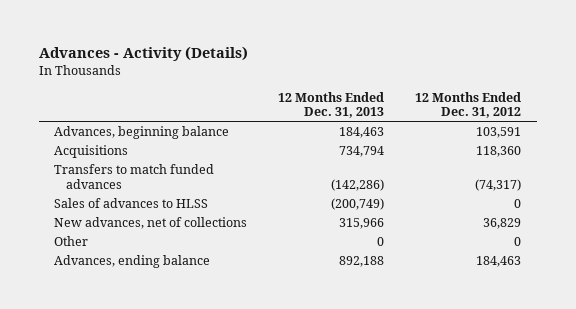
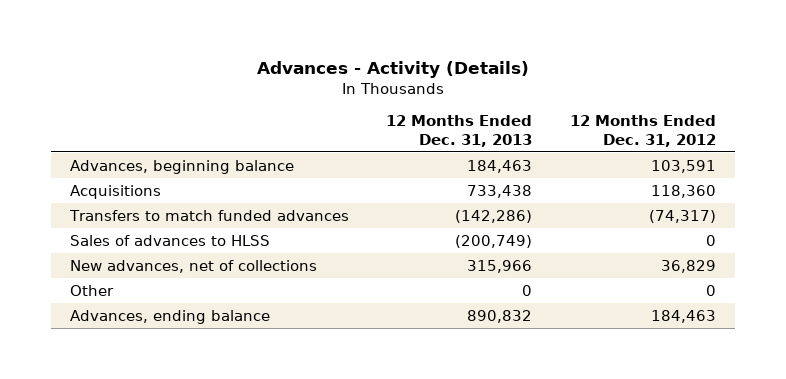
[339,146,385,158] 734,794 -> [467,184,533,198] 733,438
[339,256,385,268] 892,188 -> [467,309,533,323] 890,832

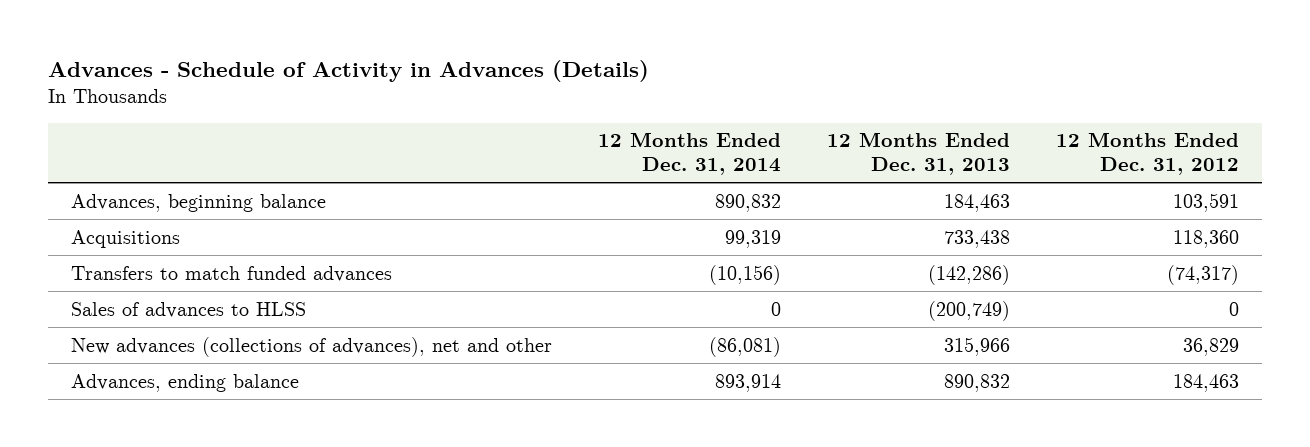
[256,60,529,78] Advances - Activity (Details) -> [47,60,649,83] Advances - Schedule of Activity in Advances (Details)
none -> [597,132,781,175] 12 Months Ended Dec. 31, 2014
[69,284,114,296] Other -> none
[69,259,317,273] New advances, net of collections -> [70,336,552,357] New advances (collections of advances), net and other

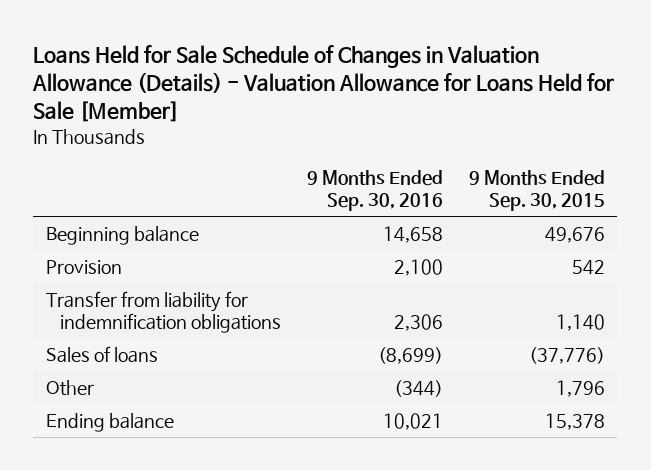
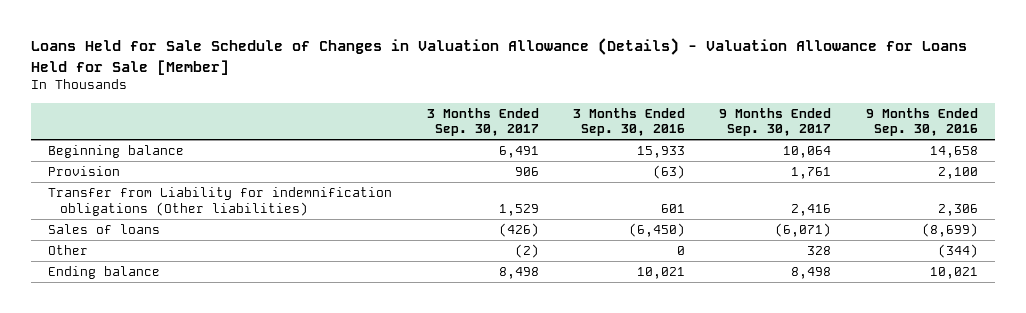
[468,170,605,212] 9 Months Ended Sep. 30, 2015 -> none
none -> [426,107,539,137] 3 Months Ended Sep. 30, 2017
none -> [573,107,686,137] 3 Months Ended Sep. 30, 2016
none -> [719,107,832,137] 9 Months Ended Sep. 30, 2017
[46,291,282,334] Transfer from liability for indemnification obligations -> [48,187,393,216] Transfer from Liability for indemnification obligations (Other liabilities)

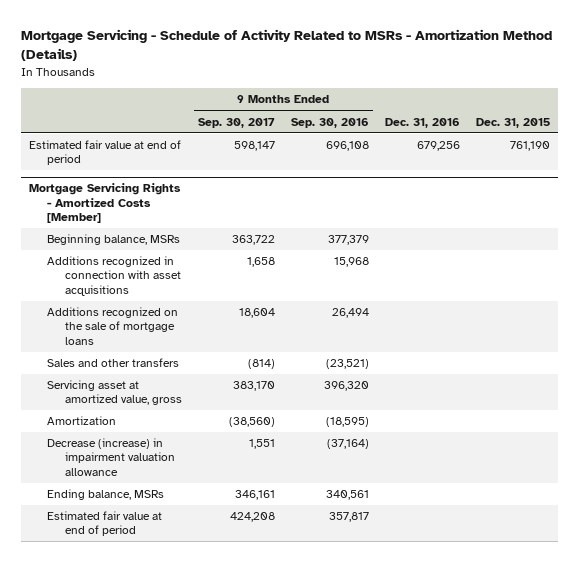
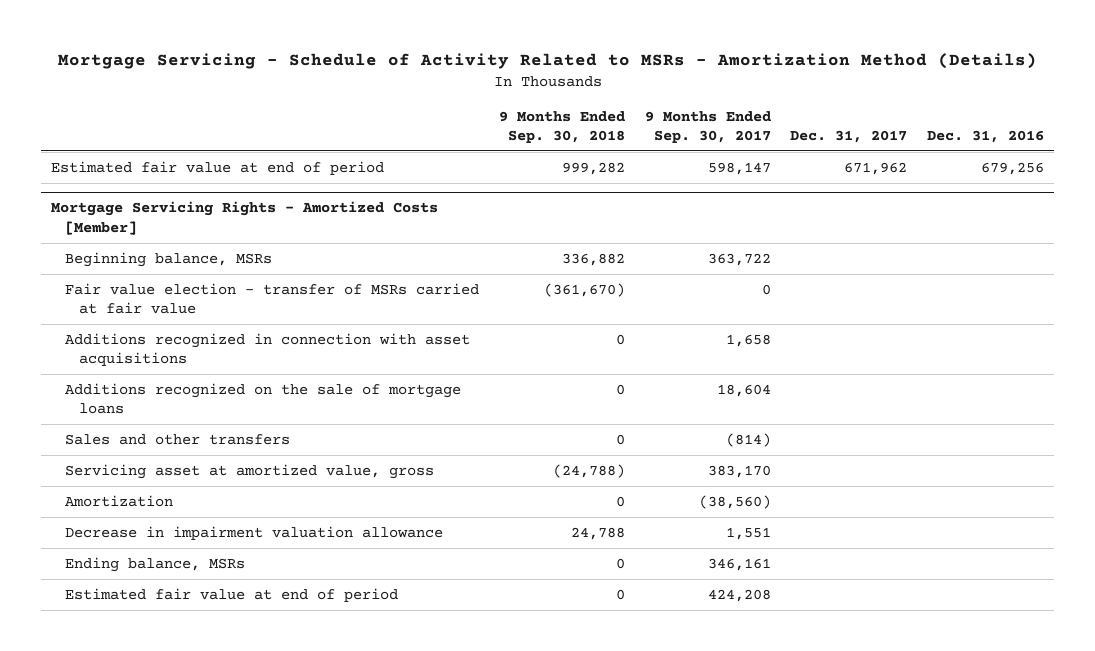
[290,117,369,128] Sep. 30, 2016 -> none
[475,117,550,128] Dec. 31, 2015 -> none
none -> [498,110,625,144] 9 Months Ended Sep. 30, 2018
none -> [790,130,908,144] Dec. 31, 2017
none -> [65,282,480,315] Fair value election - transfer of MSRs carried at fair value
[47,438,176,476] Decrease (increase) in impairment valuation allowance -> [65,525,444,540] Decrease in impairment valuation allowance

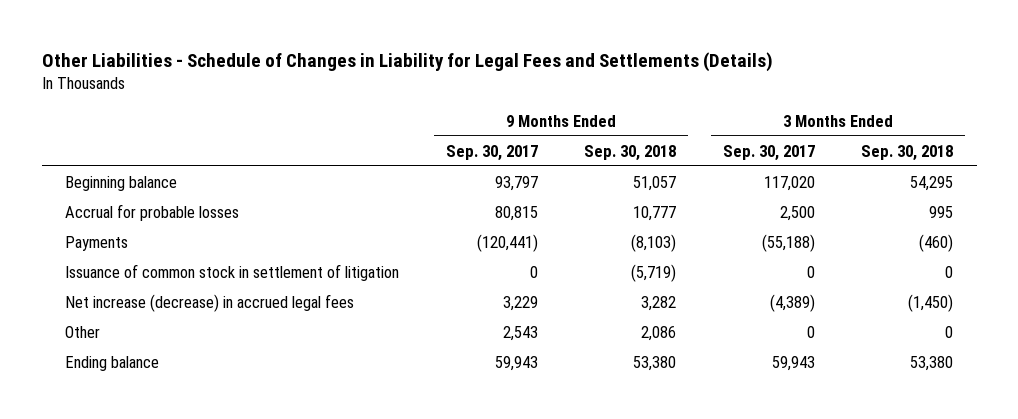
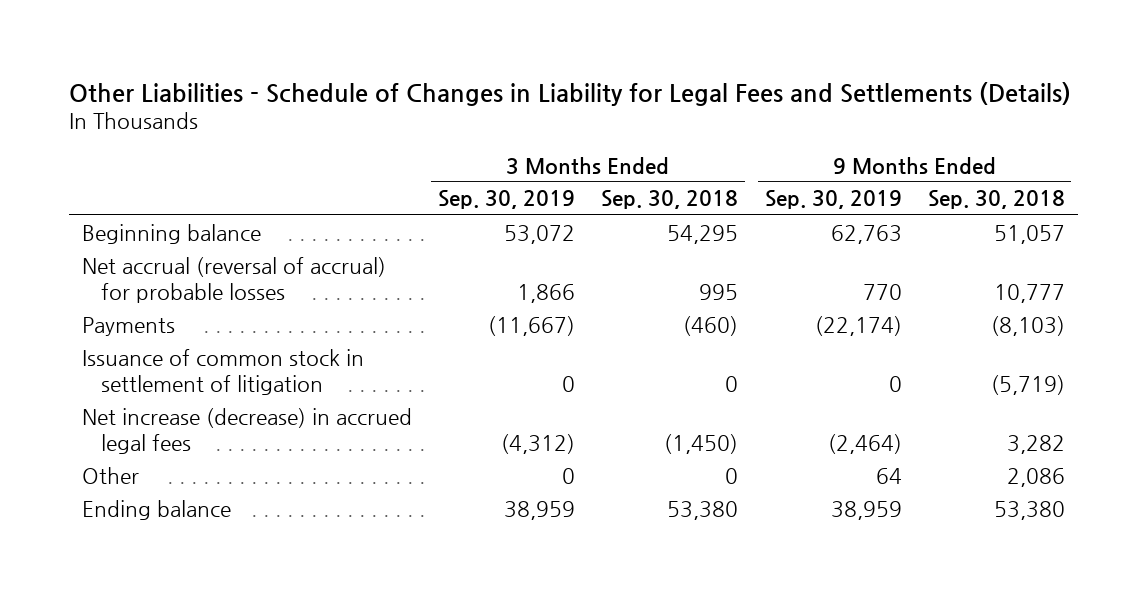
[445,144,538,161] Sep. 30, 2017 -> none
[722,144,815,161] Sep. 30, 2017 -> none
none -> [437,190,575,210] Sep. 30, 2019
none -> [764,190,902,210] Sep. 30, 2019
[64,203,239,221] Accrual for probable losses -> [81,256,386,304] Net accrual (reversal of accrual) for probable losses

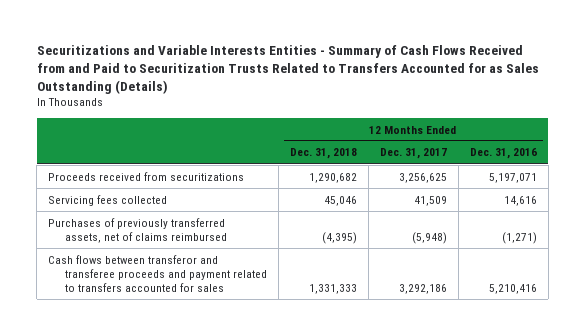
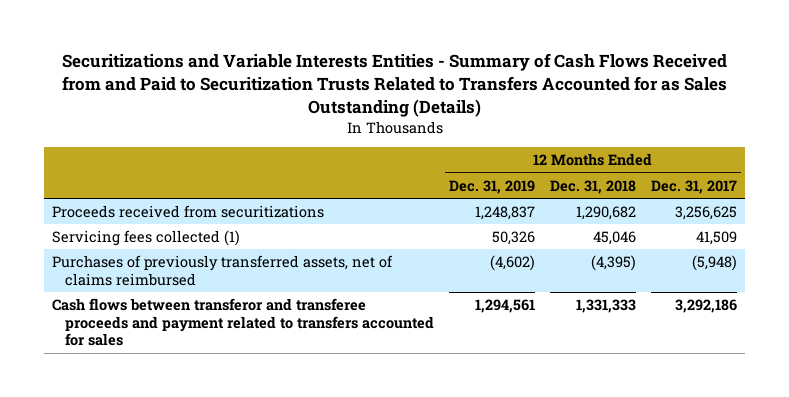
[469,148,537,160] Dec. 31, 2016 -> none
none -> [448,179,535,194] Dec. 31, 2019
[48,194,168,206] Servicing fees collected -> [51,230,240,247] Servicing fees collected (1)

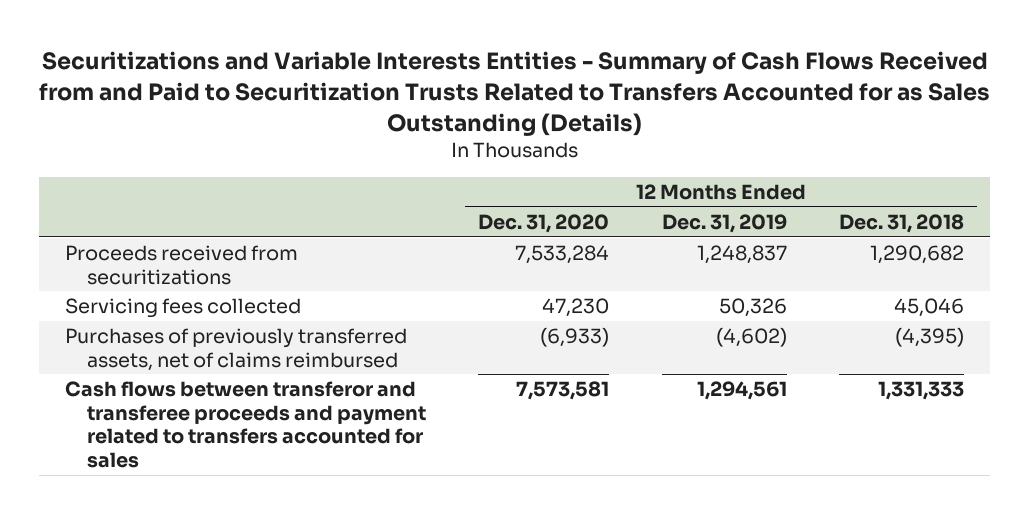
[651,179,738,194] Dec. 31, 2017 -> none
none -> [478,214,610,234] Dec. 31, 2020
[51,230,240,247] Servicing fees collected (1) -> [65,298,302,319] Servicing fees collected

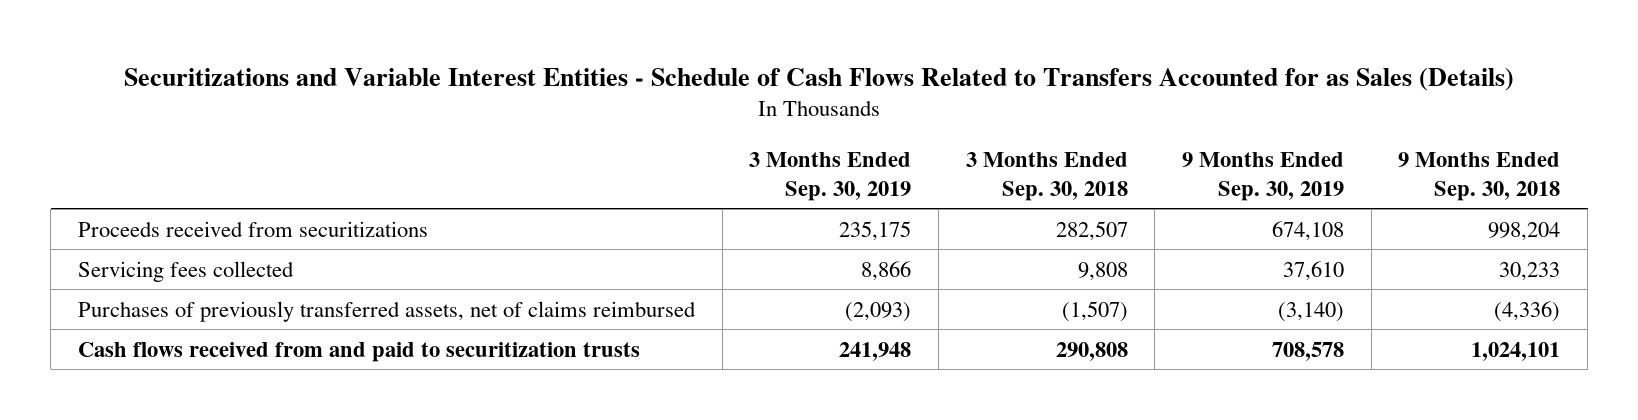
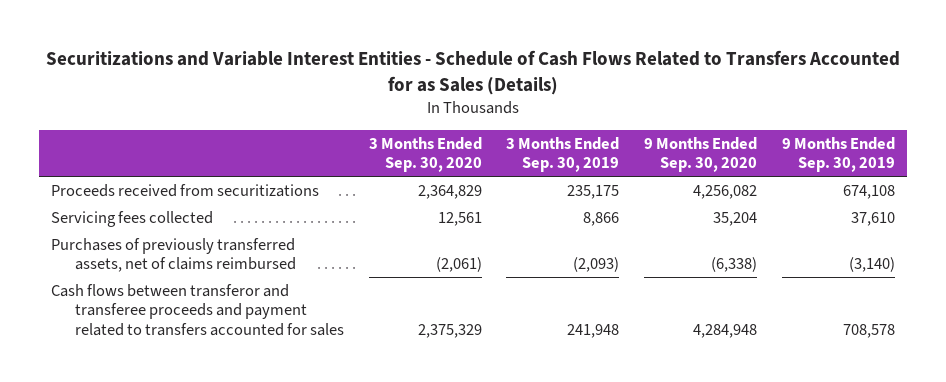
[965,151,1128,201] 3 Months Ended Sep. 30, 2018 -> none
[1398,151,1561,201] 9 Months Ended Sep. 30, 2018 -> none
none -> [368,136,482,173] 3 Months Ended Sep. 30, 2020
none -> [643,136,757,173] 9 Months Ended Sep. 30, 2020
[78,341,641,362] Cash flows received from and paid to securitization trusts -> [51,283,344,336] Cash flows between transferor and transferee proceeds and payment related to transfers accounted for sales

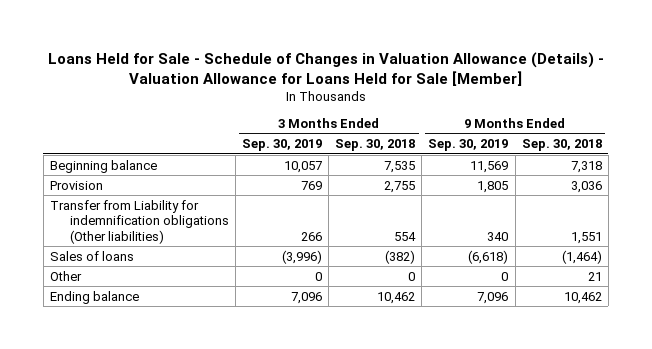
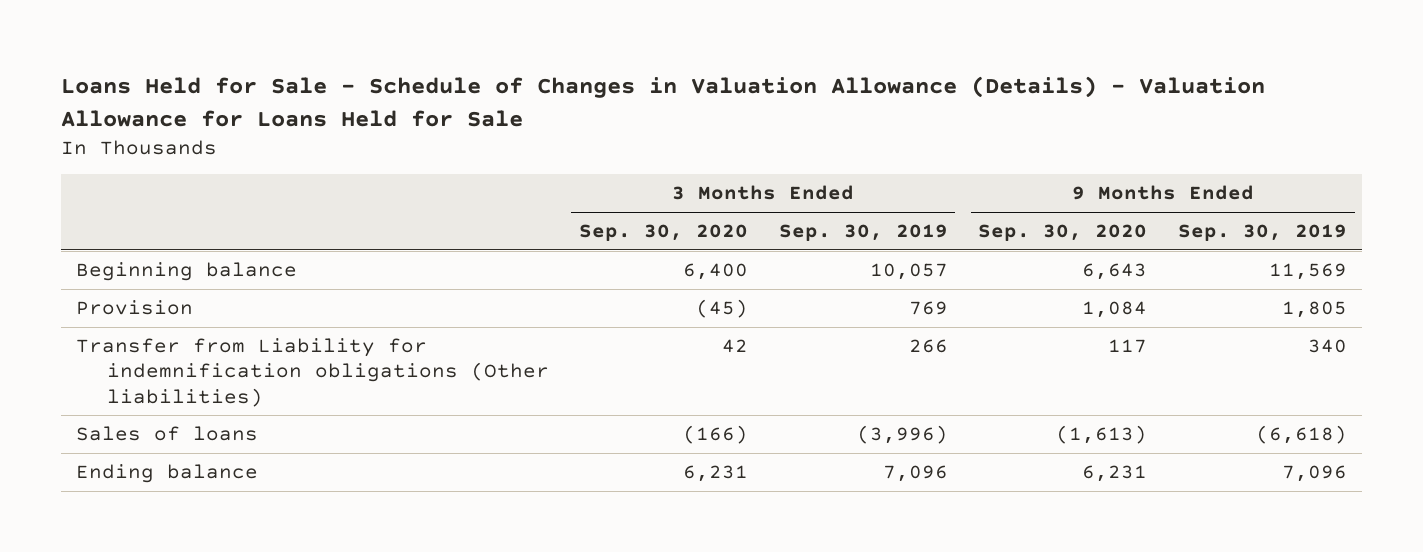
[47,51,604,86] Loans Held for Sale - Schedule of Changes in Valuation Allowance (Details) - Valuation Allowance for Loans Held for Sale [Member] -> [60,76,1265,127] Loans Held for Sale - Schedule of Changes in Valuation Allowance (Details) - Valuation Allowance for Loans Held for Sale
[335,139,416,152] Sep. 30, 2018 -> none
[521,139,602,152] Sep. 30, 2018 -> none
none -> [579,223,749,241] Sep. 30, 2020
none -> [978,223,1148,241] Sep. 30, 2020
[50,270,83,281] Other -> none

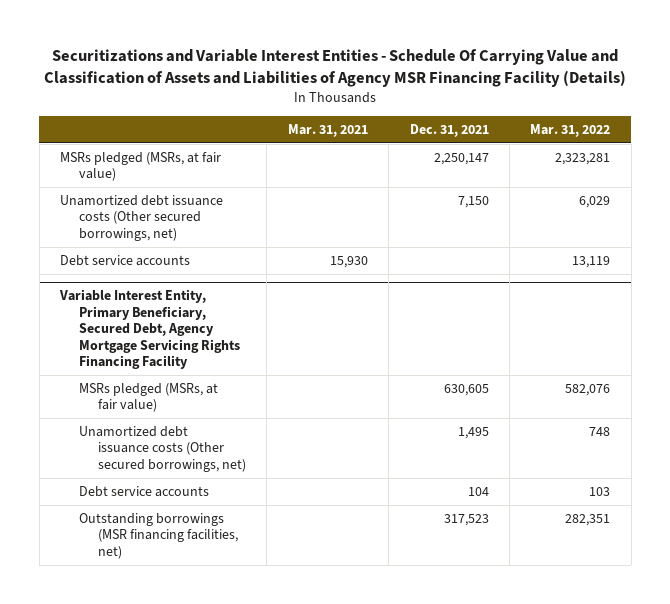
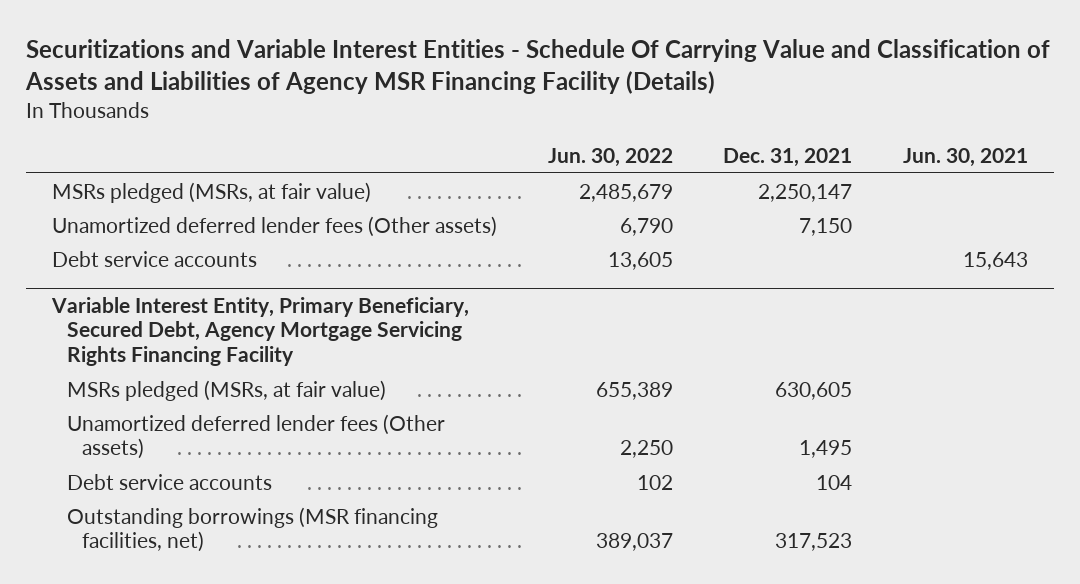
[287,124,368,138] Mar. 31, 2021 -> none
[530,124,611,138] Mar. 31, 2022 -> none
none -> [547,147,673,167] Jun. 30, 2022
none -> [903,147,1029,167] Jun. 30, 2021
[59,194,223,241] Unamortized debt issuance costs (Other secured borrowings, net) -> [51,215,497,237] Unamortized deferred lender fees (Other assets)
[79,425,247,472] Unamortized debt issuance costs (Other secured borrowings, net) -> [66,413,445,460] Unamortized deferred lender fees (Other assets)

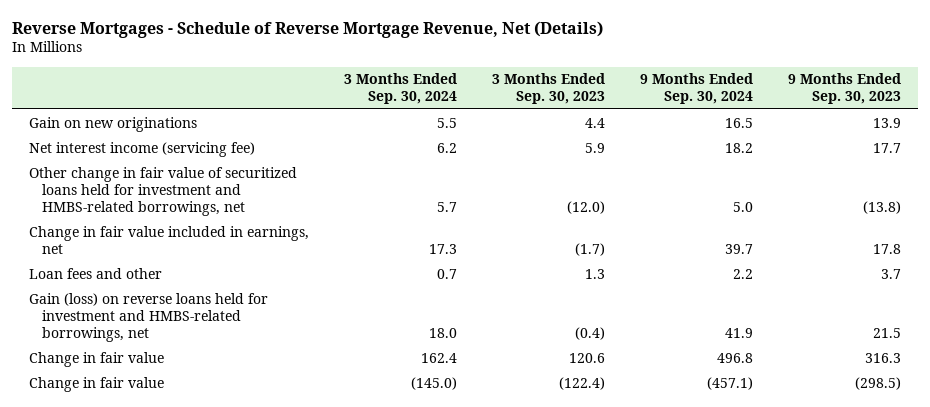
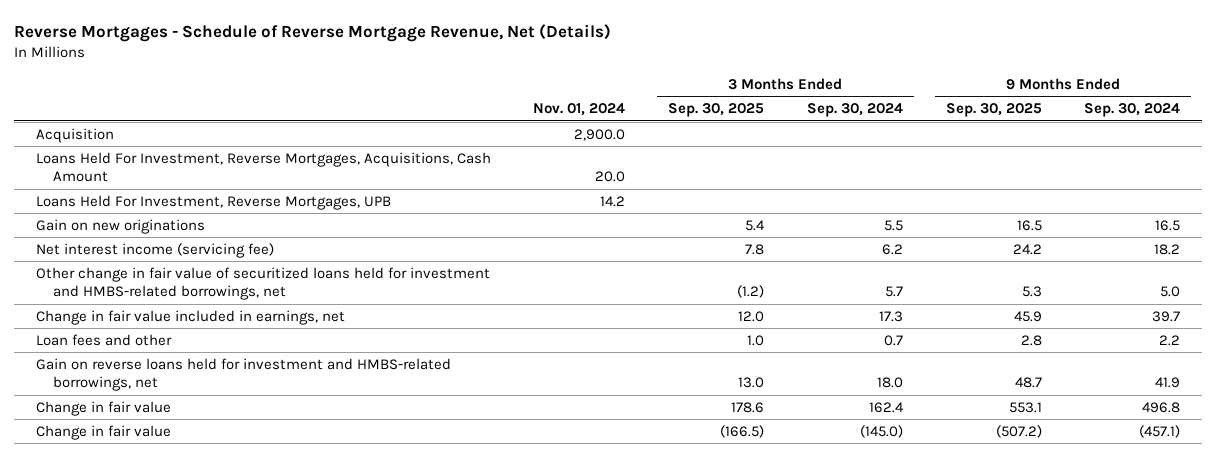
[491,73,605,105] 3 Months Ended Sep. 30, 2023 -> none
[787,73,901,105] 9 Months Ended Sep. 30, 2023 -> none
none -> [533,103,626,117] Nov. 01, 2024
none -> [668,103,765,118] Sep. 30, 2025
none -> [945,103,1042,118] Sep. 30, 2025
none -> [35,127,114,143] Acquisition
none -> [35,151,491,183] Loans Held For Investment, Reverse Mortgages, Acquisitions, Cash Amount
none -> [35,194,391,210] Loans Held For Investment, Reverse Mortgages, UPB
[29,292,269,342] Gain (loss) on reverse loans held for investment and HMBS-related borrowings, net -> [35,357,451,392] Gain on reverse loans held for investment and HMBS-related borrowings, net

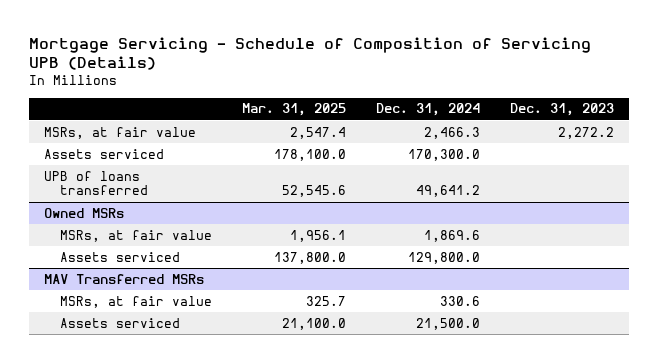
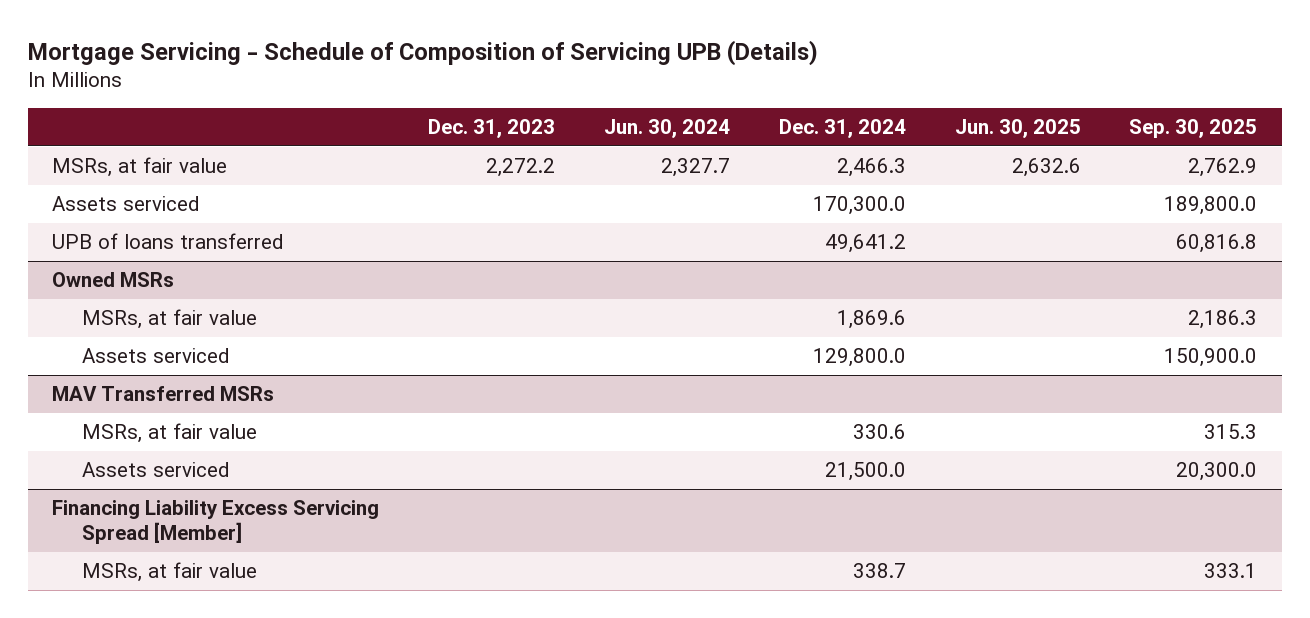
[241,103,346,117] Mar. 31, 2025 -> none
none -> [603,118,730,138] Jun. 30, 2024
none -> [954,118,1081,138] Jun. 30, 2025
none -> [1129,118,1258,138] Sep. 30, 2025
none -> [52,500,380,544] Financing Liability Excess Servicing Spread [Member]
none -> [81,562,257,583] MSRs, at fair value

